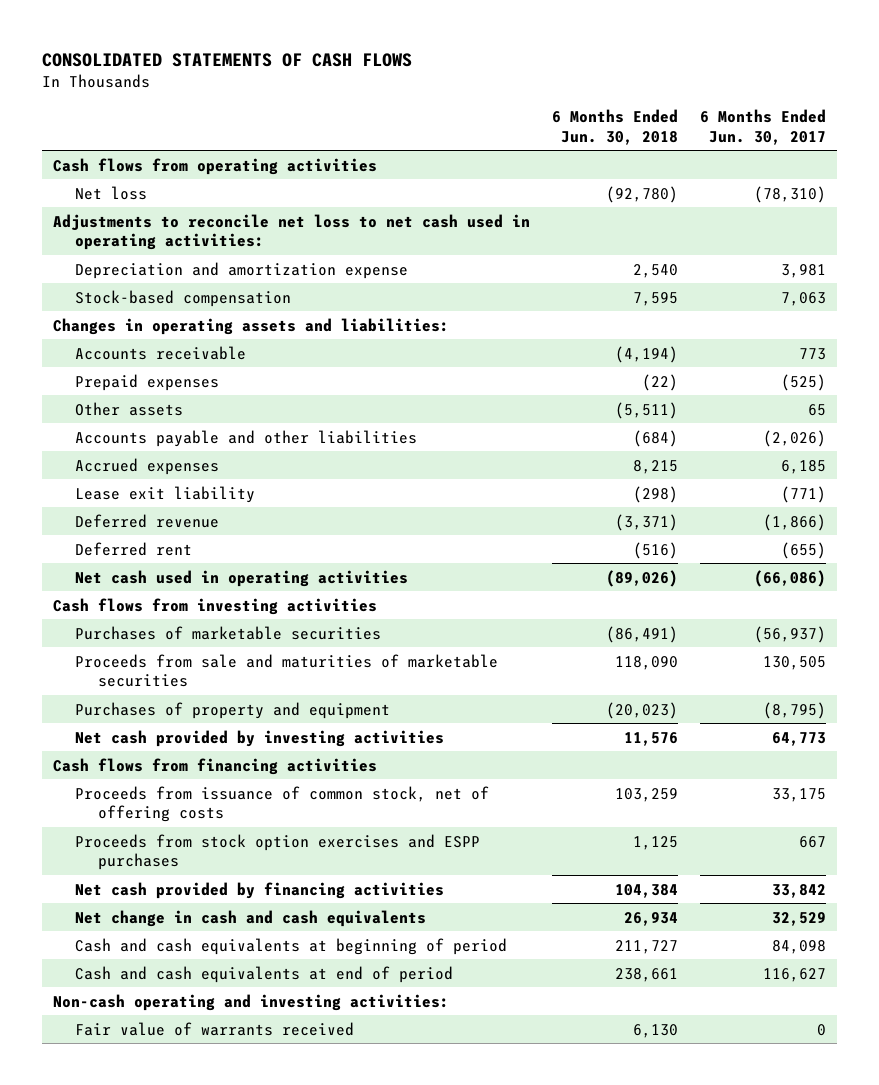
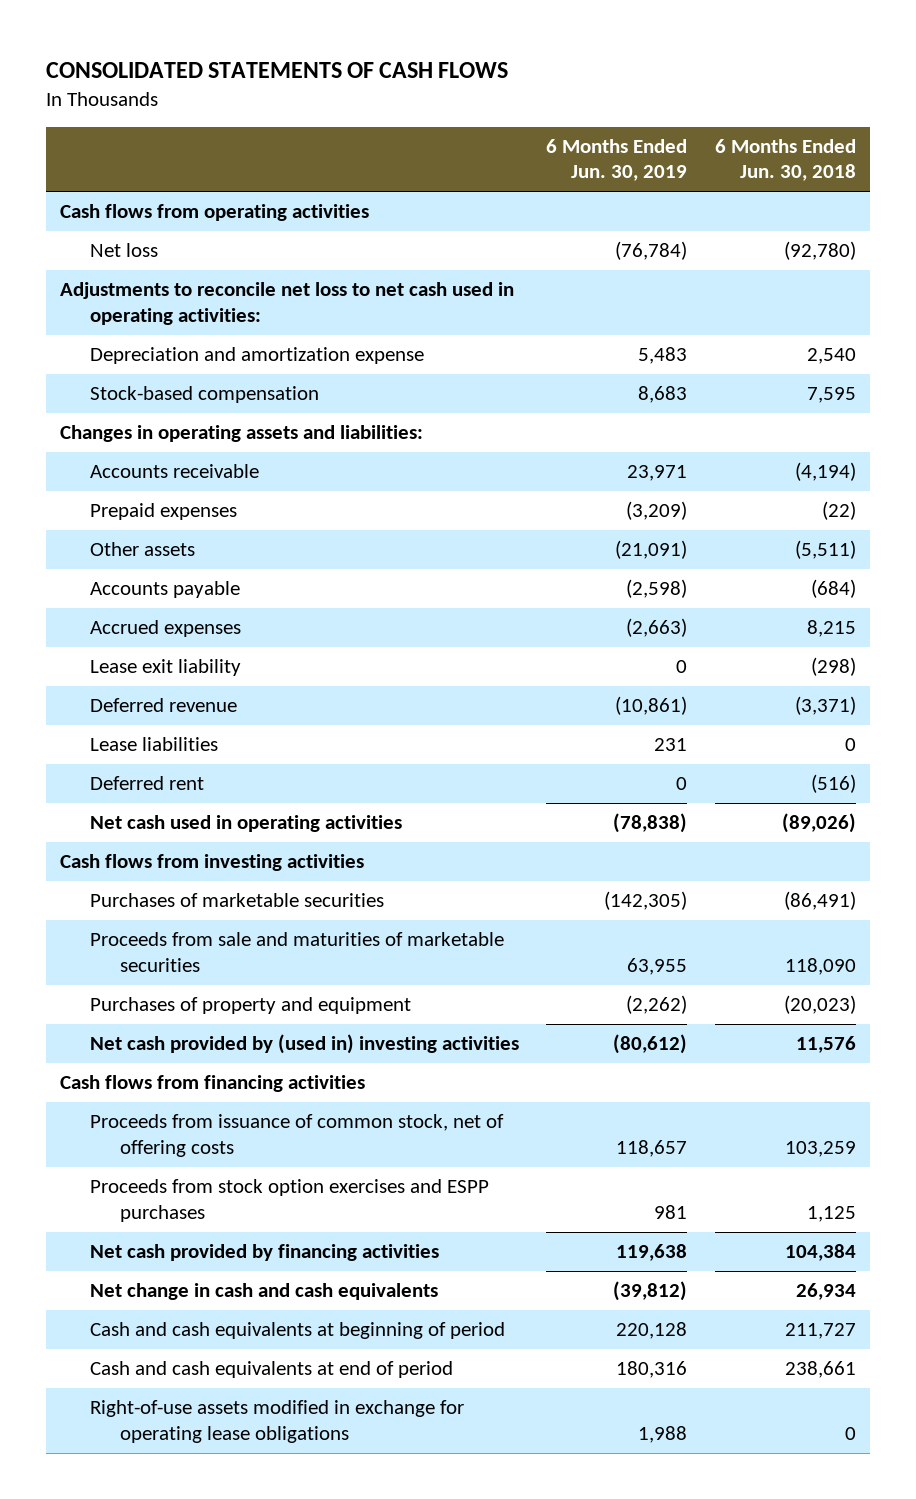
[700,108,827,145] 6 Months Ended Jun. 30, 2017 -> none
none -> [546,139,688,182] 6 Months Ended Jun. 30, 2019
[75,429,418,447] Accounts payable and other liabilities -> [89,581,240,599] Accounts payable
none -> [89,737,218,752] Lease liabilities
[75,729,445,747] Net cash provided by investing activities -> [89,1034,519,1055] Net cash provided by (used in) investing activities
[52,993,449,1011] Non-cash operating and investing activities: -> none
[75,1021,355,1036] Fair value of warrants received -> none
none -> [89,1400,464,1443] Right-of-use assets modified in exchange for operating lease obligations

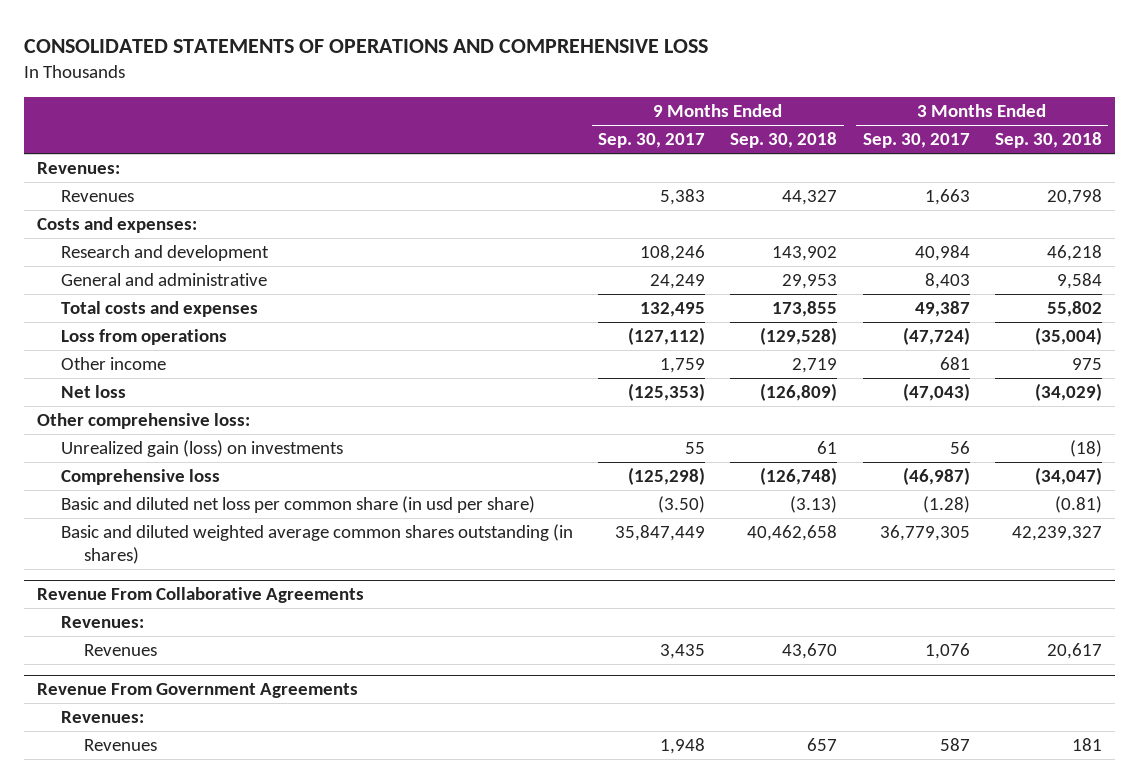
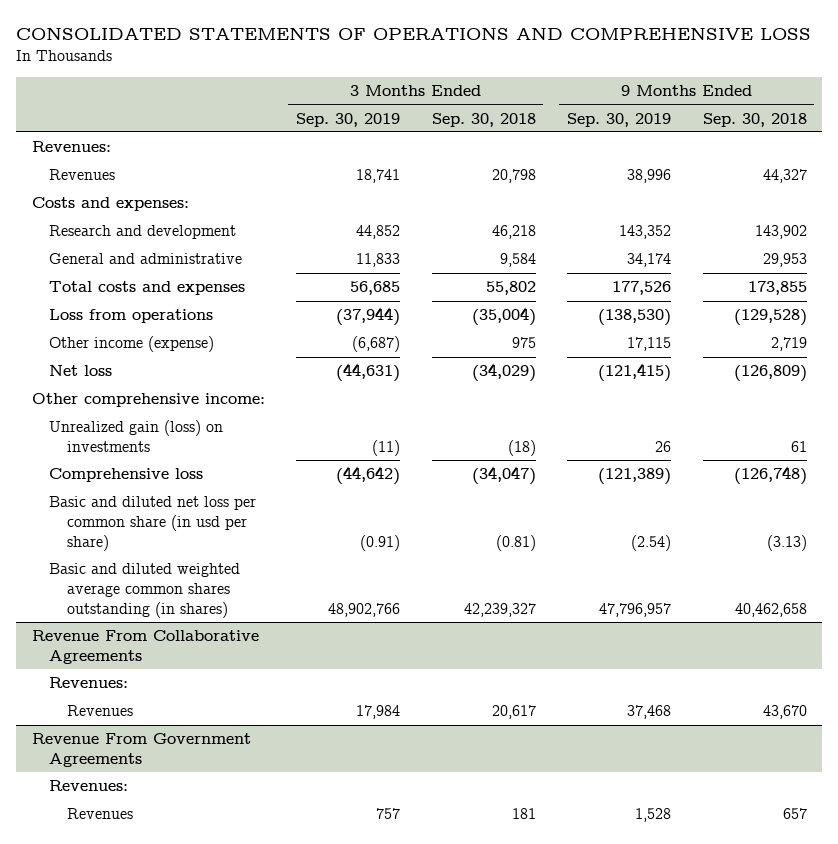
[597,133,705,149] Sep. 30, 2017 -> none
[862,133,970,149] Sep. 30, 2017 -> none
none -> [296,112,401,127] Sep. 30, 2019
none -> [567,112,672,127] Sep. 30, 2019
[60,357,166,371] Other income -> [49,336,215,353] Other income (expense)
[37,413,251,430] Other comprehensive loss: -> [31,393,265,408] Other comprehensive income:

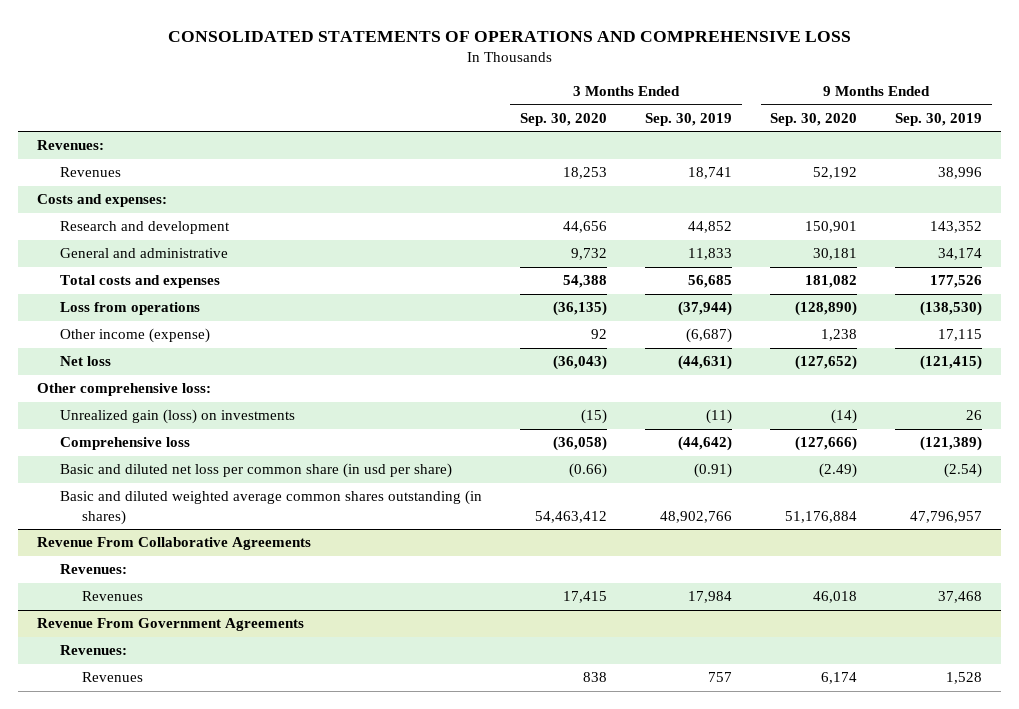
[431,112,536,127] Sep. 30, 2018 -> none
[702,112,807,127] Sep. 30, 2018 -> none
none -> [519,112,607,126] Sep. 30, 2020
none -> [770,112,858,126] Sep. 30, 2020
[31,393,265,408] Other comprehensive income: -> [37,383,212,397] Other comprehensive loss:

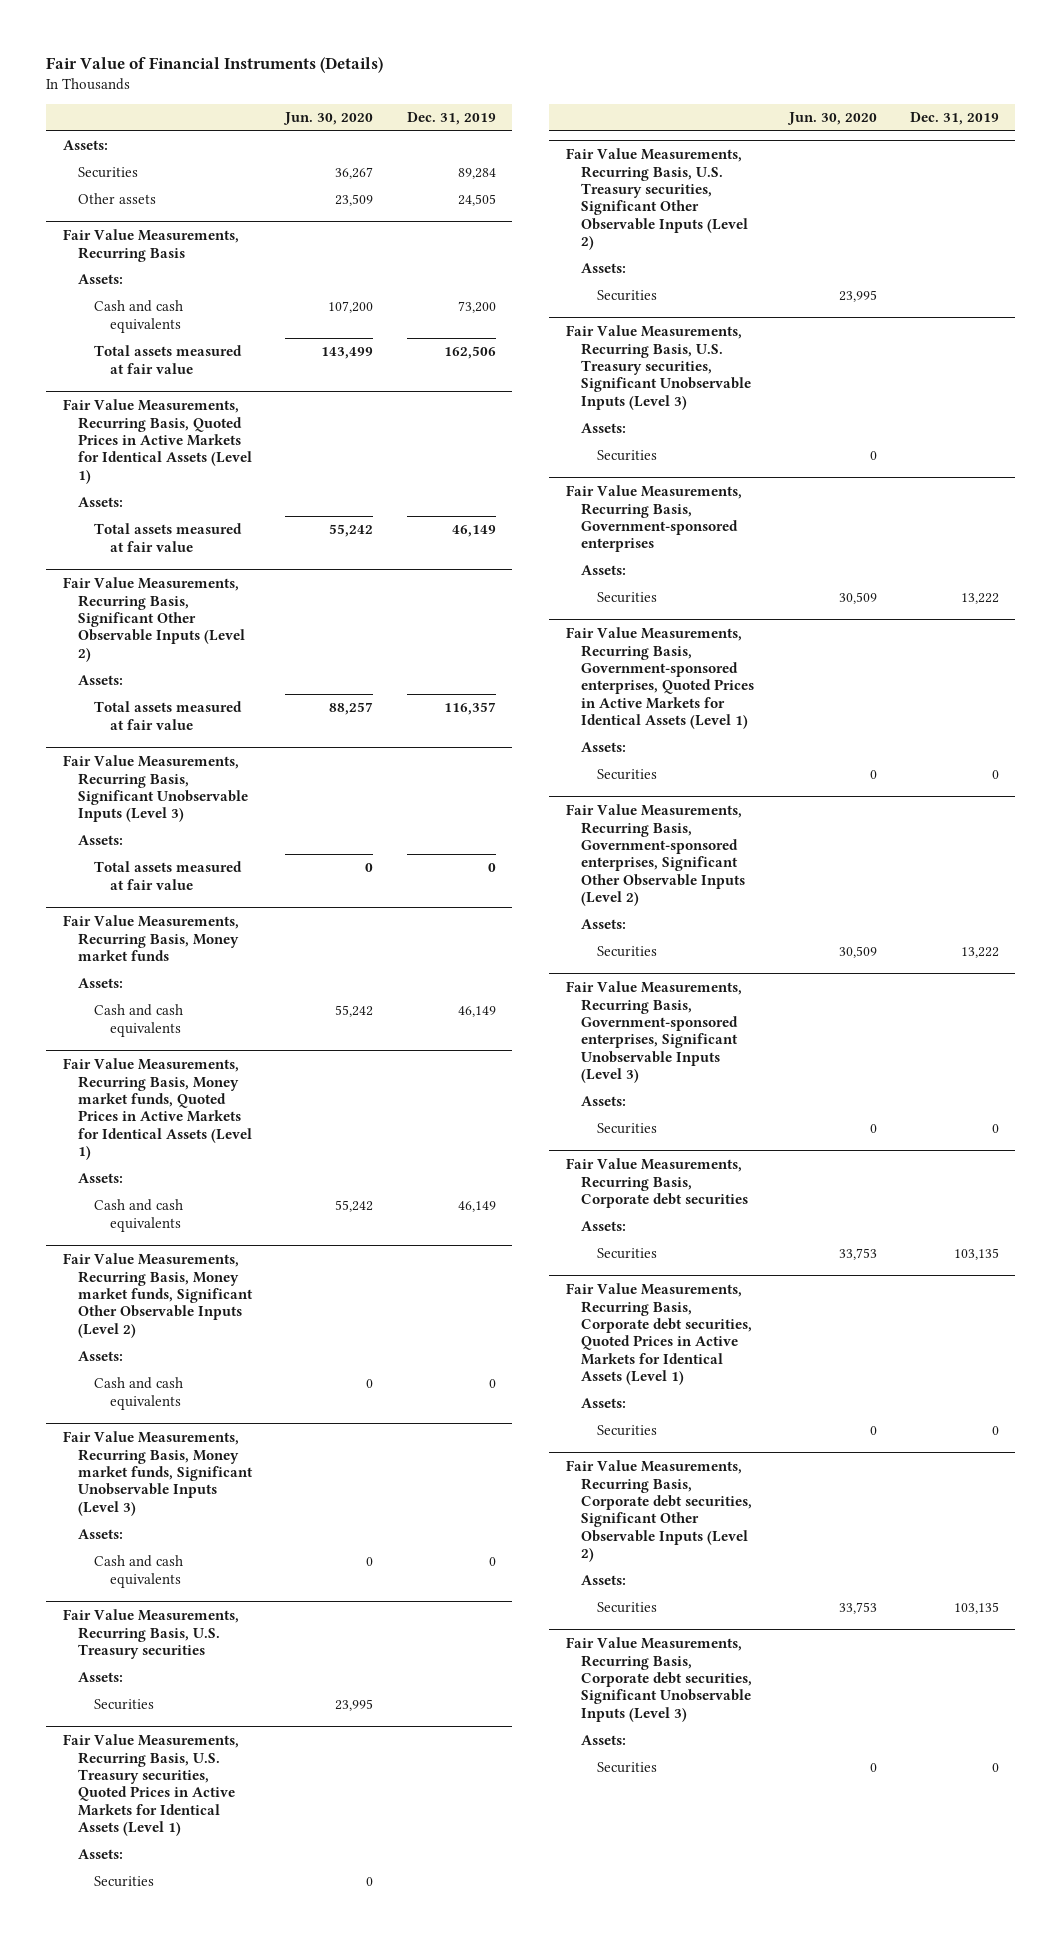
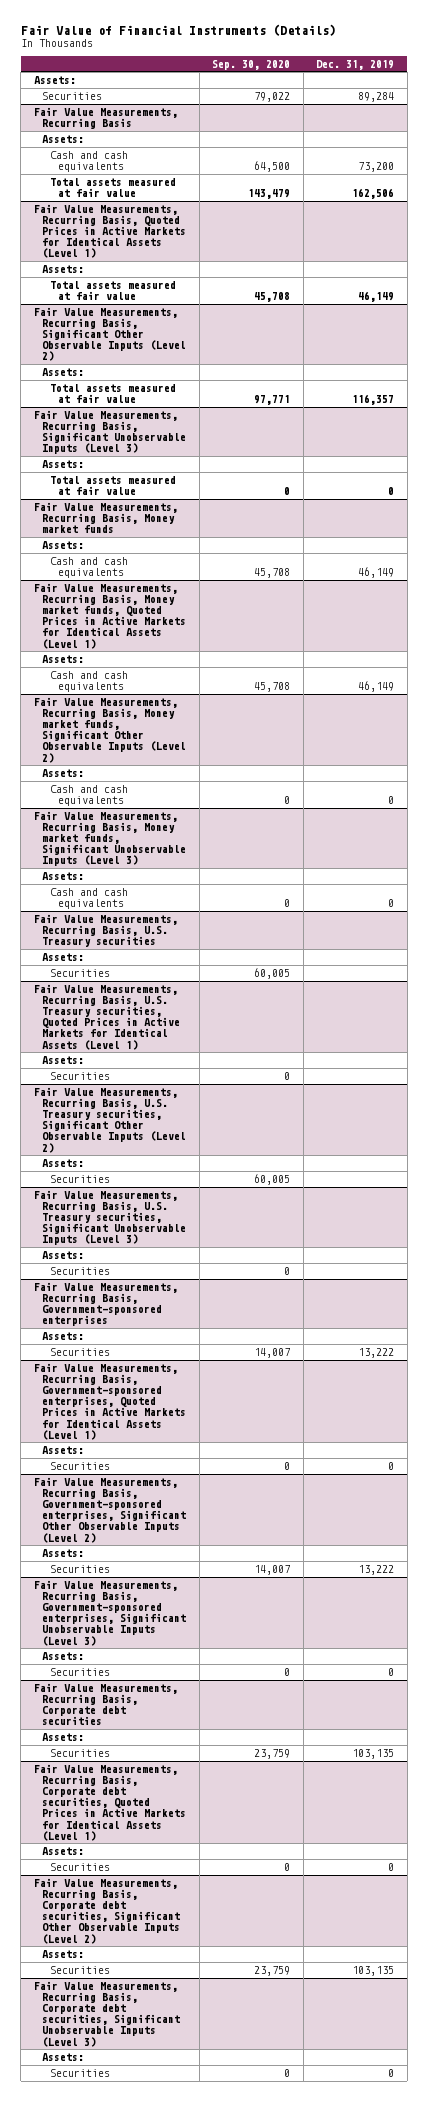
[283,112,374,126] Jun. 30, 2020 -> none
none -> [212,59,291,70] Sep. 30, 2020
[78,193,157,205] Other assets -> none

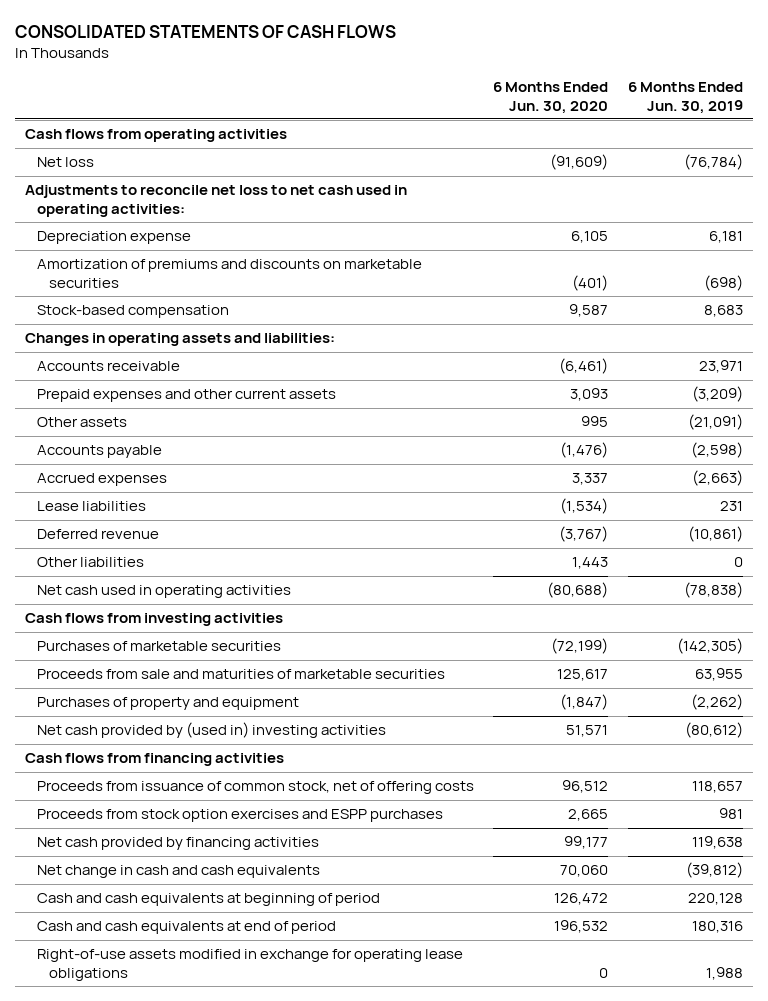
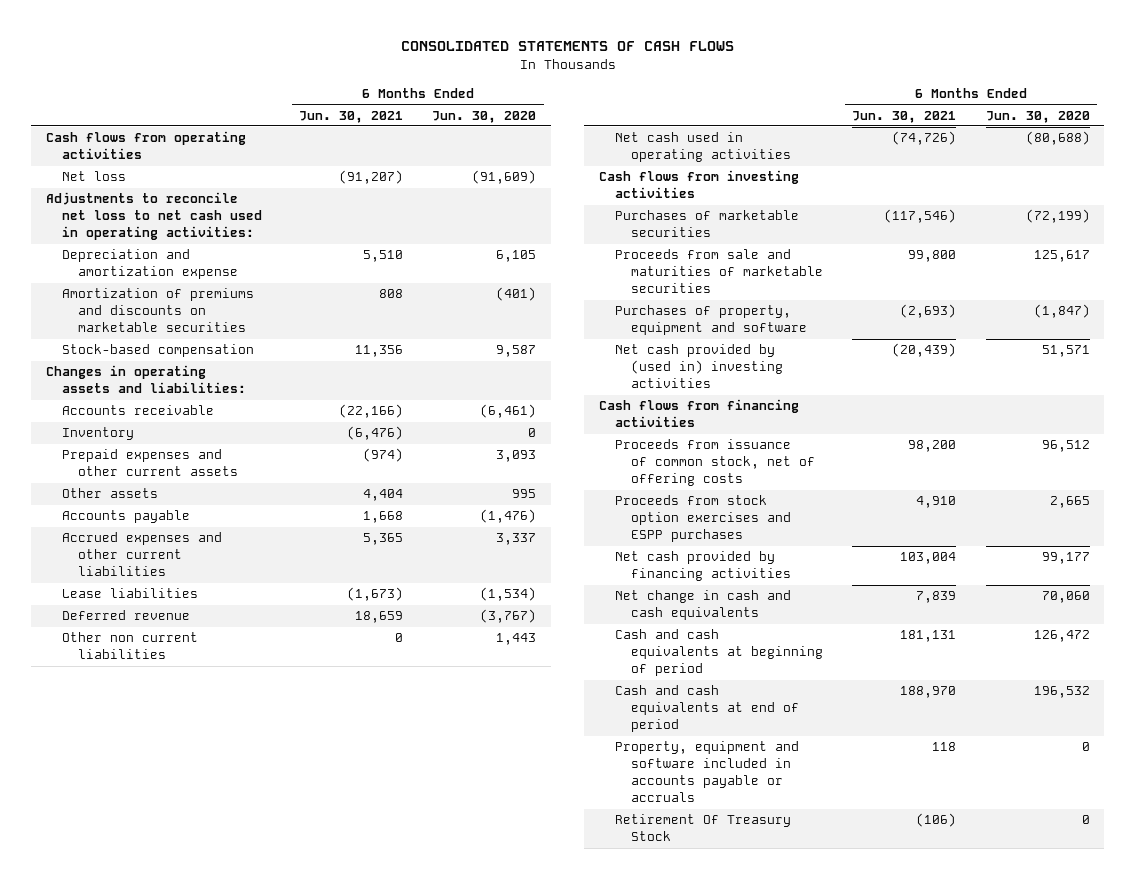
[627,81,743,114] 6 Months Ended Jun. 30, 2019 -> none
none -> [299,110,404,123] Jun. 30, 2021
[36,231,191,245] Depreciation expense -> [61,249,238,280] Depreciation and amortization expense
none -> [61,427,134,441] Inventory
[36,473,167,487] Accrued expenses -> [61,532,222,577] Accrued expenses and other current liabilities
[36,557,144,568] Other liabilities -> [61,632,198,660] Other non current liabilities
[36,697,299,711] Purchases of property and equipment -> [614,305,807,336] Purchases of property, equipment and software
[36,949,463,981] Right-of-use assets modified in exchange for operating lease obligations -> none
none -> [614,741,799,803] Property, equipment and software included in accounts payable or accruals
none -> [614,814,791,842] Retirement Of Treasury Stock

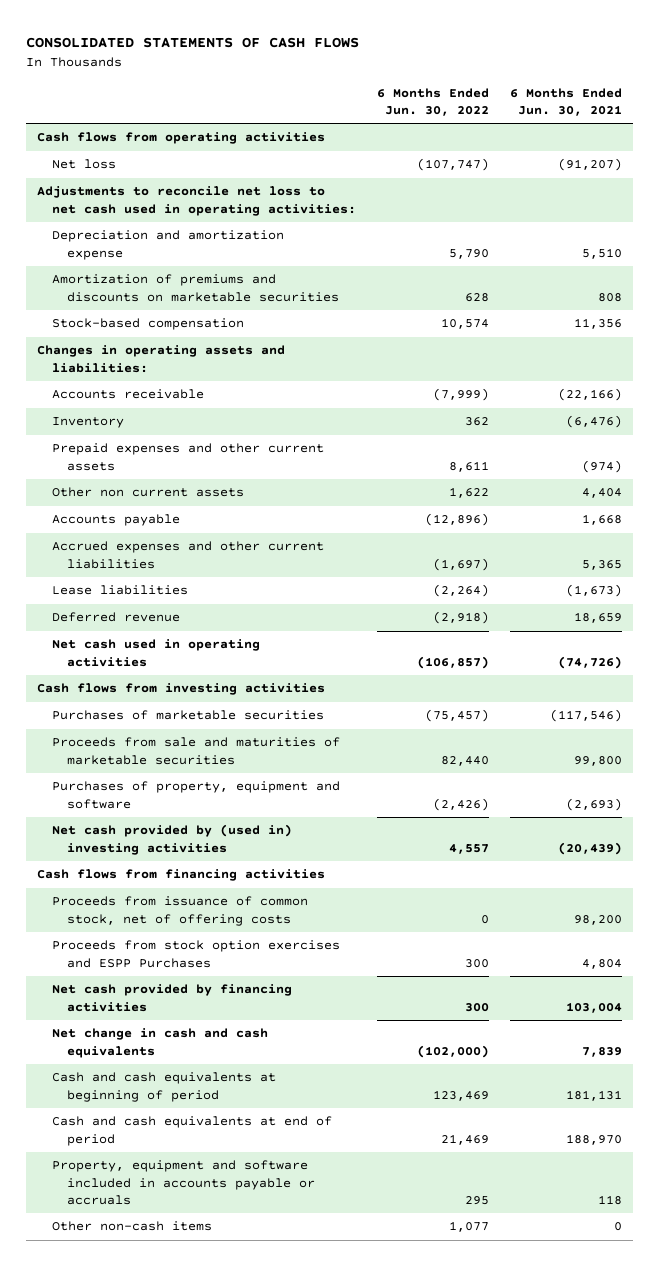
[432,110,537,123] Jun. 30, 2020 -> none
none -> [376,87,489,117] 6 Months Ended Jun. 30, 2022
[61,488,158,499] Other assets -> [51,487,244,498] Other non current assets
[61,632,198,660] Other non current liabilities -> none
[614,495,791,543] Proceeds from stock option exercises and ESPP purchases -> [51,940,340,968] Proceeds from stock option exercises and ESPP Purchases
[916,496,957,509] 4,910 -> [582,958,623,969] 4,804
[614,814,791,842] Retirement Of Treasury Stock -> none
none -> [51,1221,212,1232] Other non-cash items

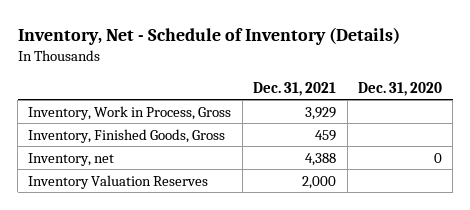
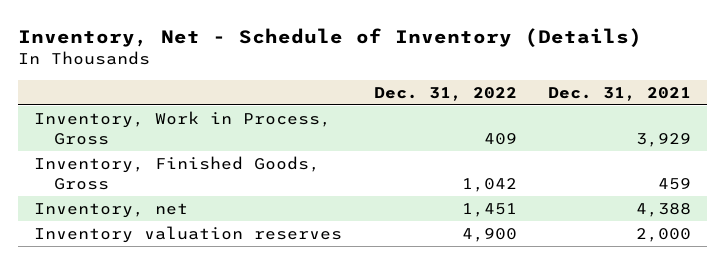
[357,81,442,96] Dec. 31, 2020 -> none
none -> [373,86,517,101] Dec. 31, 2022
[28,174,209,189] Inventory Valuation Reserves -> [34,226,343,244] Inventory valuation reserves

